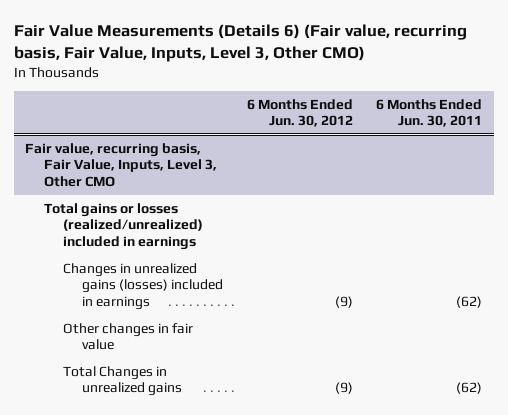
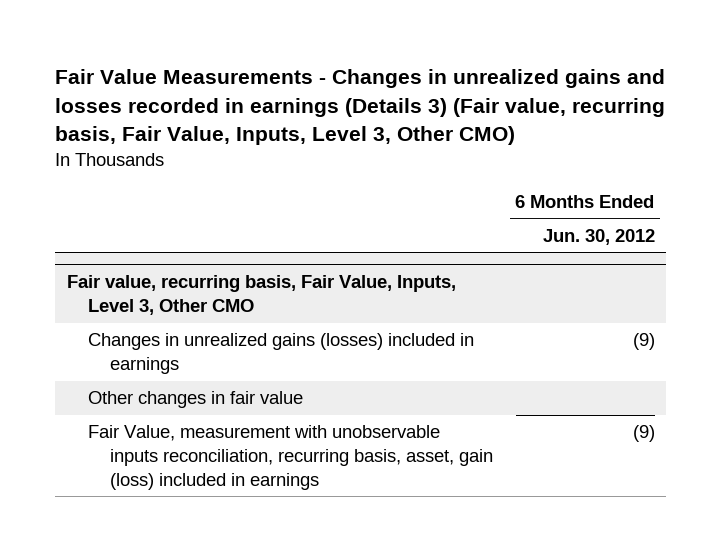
[13,23,467,62] Fair Value Measurements (Details 6) (Fair value, recurring basis, Fair Value, Inputs, Level 3, Other CMO) -> [55,68,666,146] Fair Value Measurements - Changes in unrealized gains and losses recorded in earnings (Details 3) (Fair value, recurring basis, Fair Value, Inputs, Level 3, Other CMO)
[376,98,483,128] 6 Months Ended Jun. 30, 2011 -> none
[44,202,204,251] Total gains or losses (realized/unrealized) included in earnings -> none
[63,365,183,397] Total Changes in unrealized gains -> [88,425,493,490] Fair Value, measurement with unobservable inputs reconciliation, recurring basis, asset, gain (loss) included in earnings

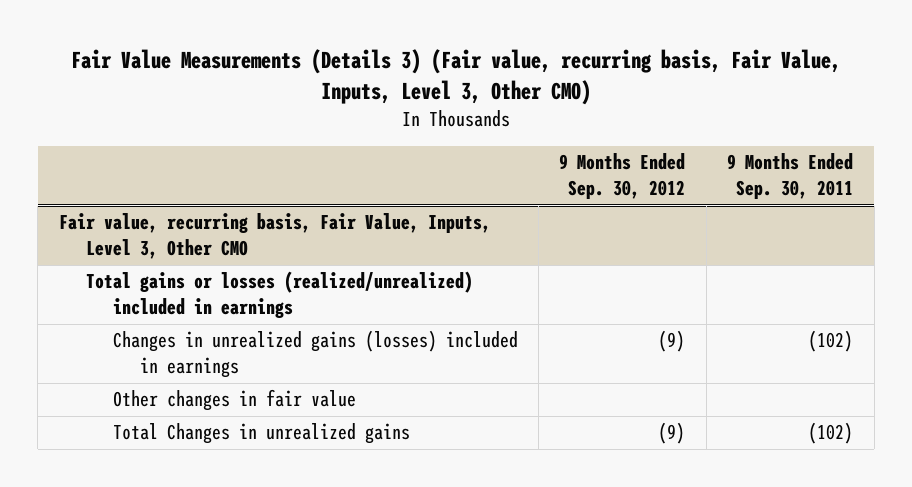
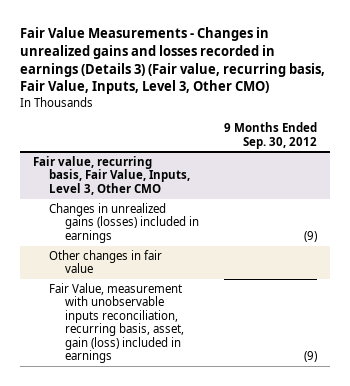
[70,49,841,106] Fair Value Measurements (Details 3) (Fair value, recurring basis, Fair Value, Inputs, Level 3, Other CMO) -> [20,27,326,95] Fair Value Measurements - Changes in unrealized gains and losses recorded in earnings (Details 3) (Fair value, recurring basis, Fair Value, Inputs, Level 3, Other CMO)
[727,153,854,200] 9 Months Ended Sep. 30, 2011 -> none
[85,271,473,319] Total gains or losses (realized/unrealized) included in earnings -> none
[112,423,410,445] Total Changes in unrealized gains -> [48,283,184,363] Fair Value, measurement with unobservable inputs reconciliation, recurring basis, asset, gain (loss) included in earnings

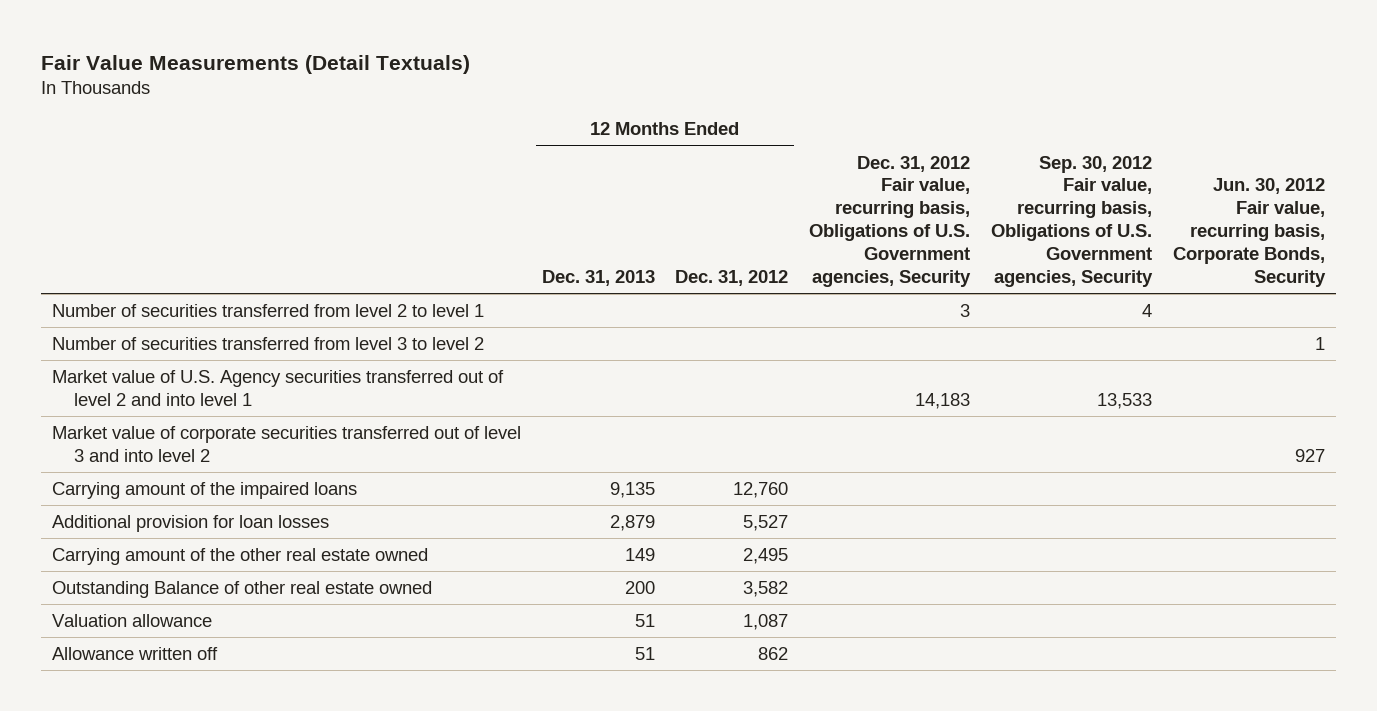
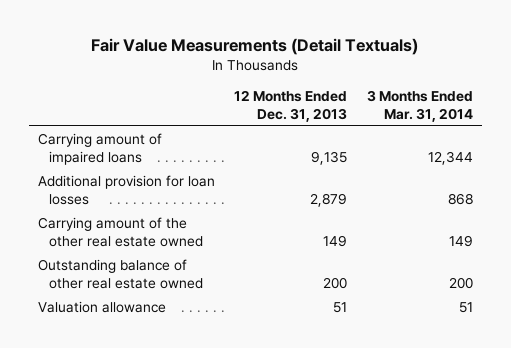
[675,269,789,286] Dec. 31, 2012 -> none
[809,155,972,287] Dec. 31, 2012 Fair value, recurring basis, Obligations of U.S. Government agencies, Security -> none
[991,155,1154,287] Sep. 30, 2012 Fair value, recurring basis, Obligations of U.S. Government agencies, Security -> none
[1173,178,1327,287] Jun. 30, 2012 Fair value, recurring basis, Corporate Bonds, Security -> none
none -> [366,89,473,123] 3 Months Ended Mar. 31, 2014
[51,303,484,317] Number of securities transferred from level 2 to level 1 -> none
[51,336,484,350] Number of securities transferred from level 3 to level 2 -> none
[51,369,504,406] Market value of U.S. Agency securities transferred out of level 2 and into level 1 -> none
[51,425,521,462] Market value of corporate securities transferred out of level 3 and into level 2 -> none
[51,481,357,499] Carrying amount of the impaired loans -> [38,132,163,166] Carrying amount of impaired loans
[51,580,432,598] Outstanding Balance of other real estate owned -> [38,258,204,290] Outstanding balance of other real estate owned
[51,646,218,660] Allowance written off -> none

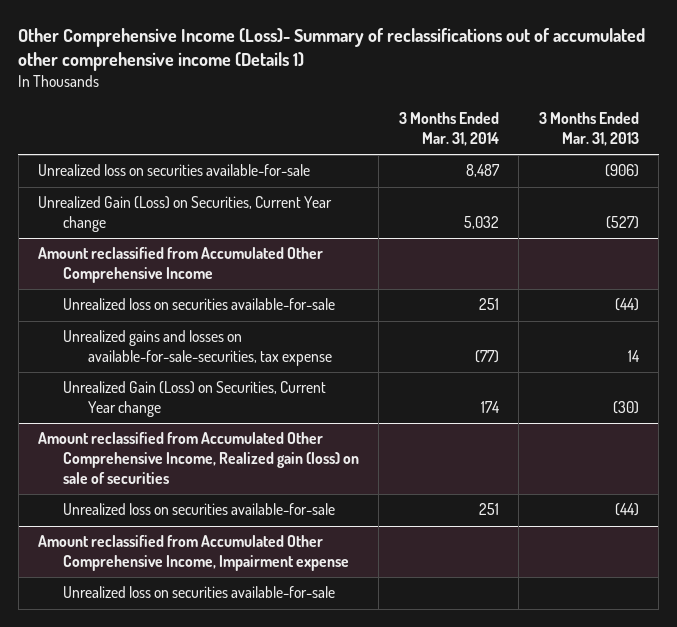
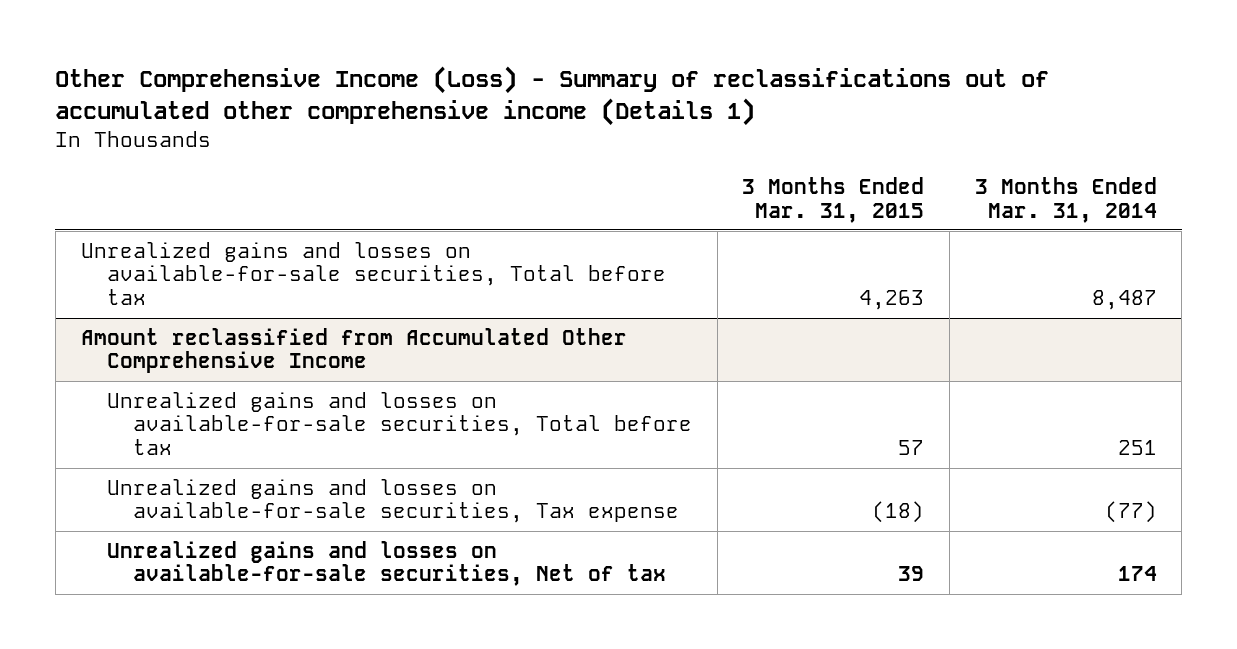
[18,28,646,72] Other Comprehensive Income (Loss)- Summary of reclassifications out of accumulated other comprehensive income (Details 1) -> [55,66,1050,127] Other Comprehensive Income (Loss) - Summary of reclassifications out of accumulated other comprehensive income (Details 1)
[538,112,639,146] 3 Months Ended Mar. 31, 2013 -> none
none -> [742,176,925,223] 3 Months Ended Mar. 31, 2015
[38,196,333,233] Unrealized Gain (Loss) on Securities, Current Year change -> none
[38,164,311,177] Unrealized loss on securities available-for-sale -> [80,241,666,306] Unrealized gains and losses on available-for-sale securities, Total before tax
[38,432,359,485] Amount reclassified from Accumulated Other Comprehensive Income, Realized gain (loss) on sale of securities -> none
[62,503,335,516] Unrealized loss on securities available-for-sale -> none
[38,535,349,572] Amount reclassified from Accumulated Other Comprehensive Income, Impairment expense -> none
[62,586,335,599] Unrealized loss on securities available-for-sale -> none
[62,298,335,311] Unrealized loss on securities available-for-sale -> [106,391,693,456] Unrealized gains and losses on available-for-sale securities, Total before tax
[62,330,332,367] Unrealized gains and losses on available-for-sale-securities, tax expense -> [106,478,680,524] Unrealized gains and losses on available-for-sale securities, Tax expense
[62,381,326,418] Unrealized Gain (Loss) on Securities, Current Year change -> [106,540,667,587] Unrealized gains and losses on available-for-sale securities, Net of tax

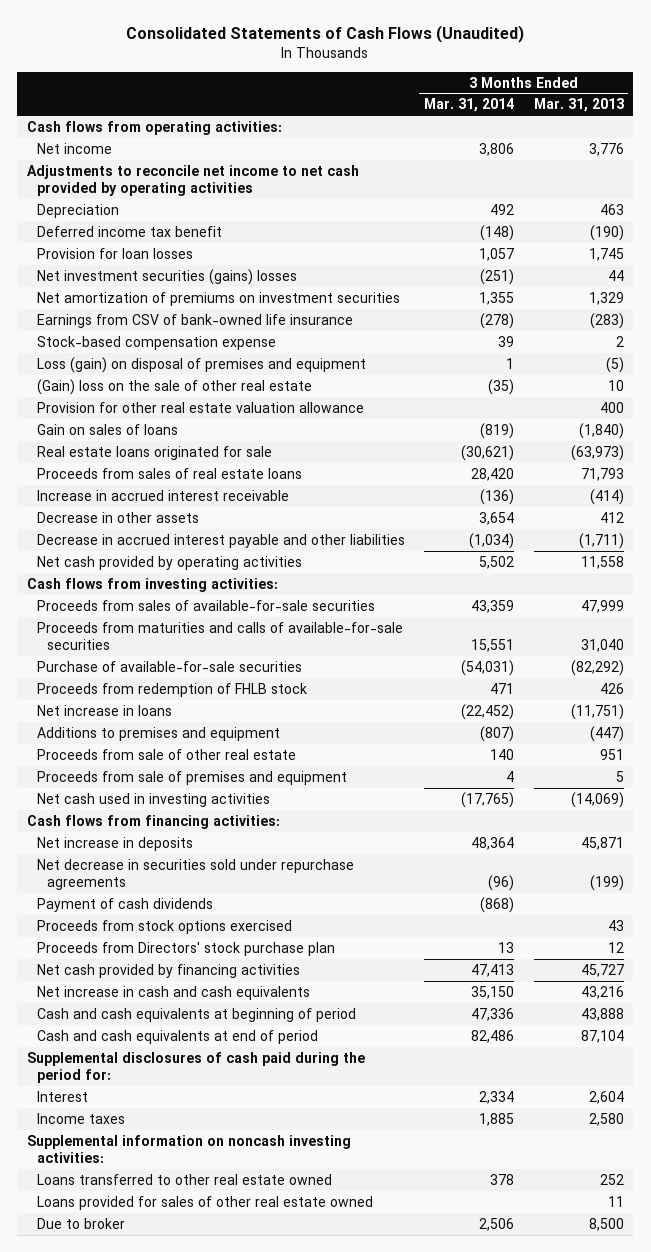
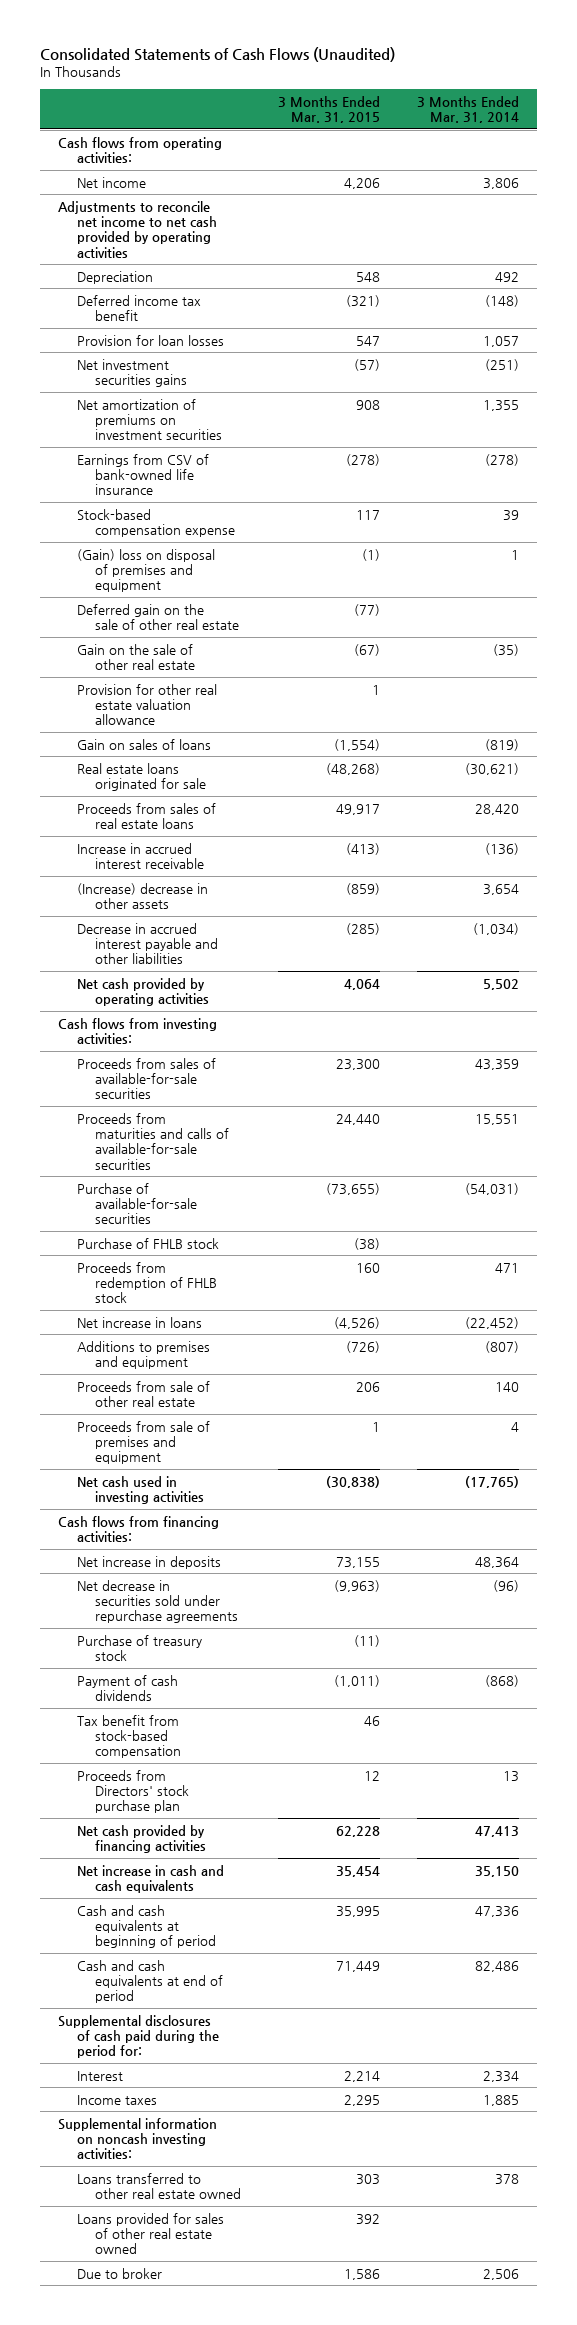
[533,98,624,113] Mar. 31, 2013 -> none
none -> [277,95,380,123] 3 Months Ended Mar. 31, 2015
[36,268,297,285] Net investment securities (gains) losses -> [76,358,188,387] Net investment securities gains
[36,356,366,373] Loss (gain) on disposal of premises and equipment -> [76,548,215,593] (Gain) loss on disposal of premises and equipment
none -> [76,603,240,630] Deferred gain on the sale of other real estate
[36,378,312,395] (Gain) loss on the sale of other real estate -> [76,643,196,670] Gain on the sale of other real estate
[36,511,199,523] Decrease in other assets -> [76,882,208,909] (Increase) decrease in other assets
none -> [76,1237,219,1249] Purchase of FHLB stock
none -> [76,1634,202,1661] Purchase of treasury stock
[36,919,292,934] Proceeds from stock options exercised -> none
none -> [76,1714,182,1759] Tax benefit from stock-based compensation

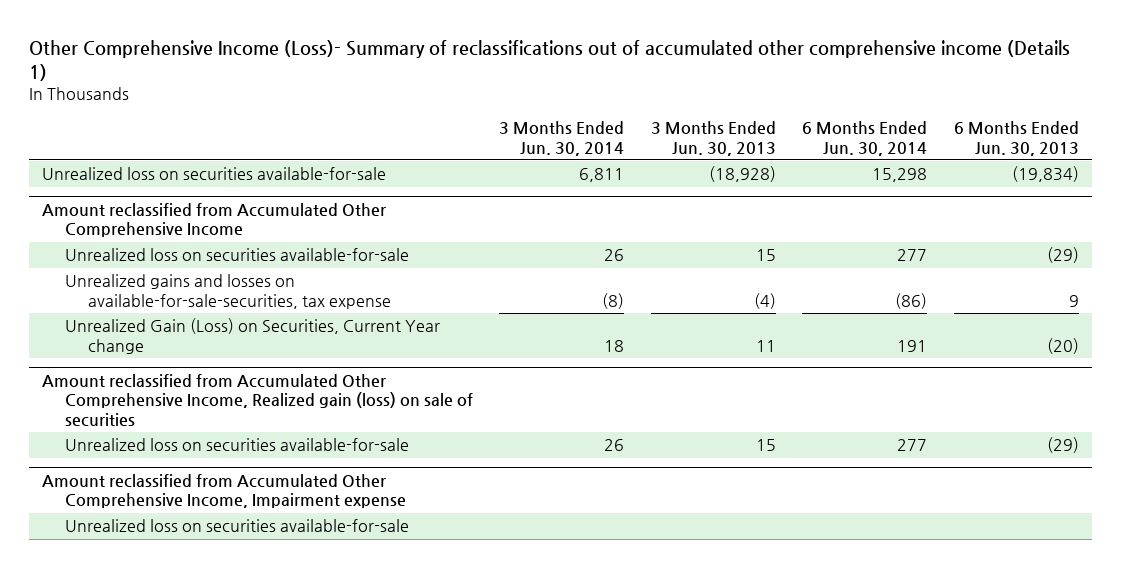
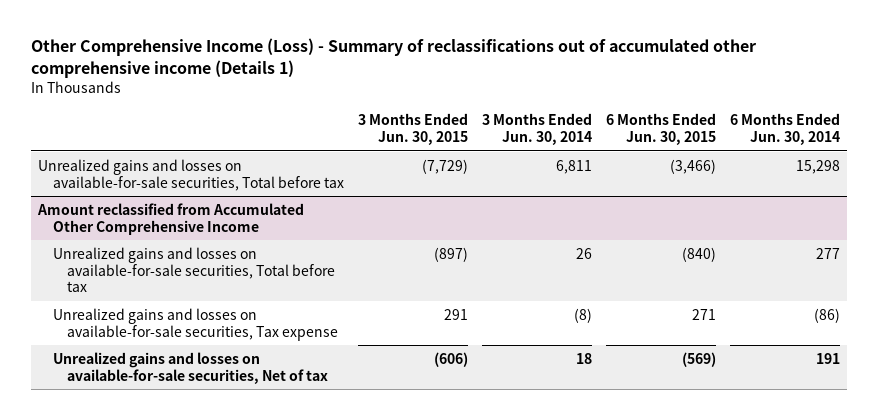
[29,39,1071,81] Other Comprehensive Income (Loss)- Summary of reclassifications out of accumulated other comprehensive income (Details 1) -> [30,38,756,78] Other Comprehensive Income (Loss) - Summary of reclassifications out of accumulated other comprehensive income (Details 1)
[650,121,776,156] 3 Months Ended Jun. 30, 2013 -> none
[953,121,1079,156] 6 Months Ended Jun. 30, 2013 -> none
none -> [357,113,468,146] 3 Months Ended Jun. 30, 2015
none -> [605,113,716,146] 6 Months Ended Jun. 30, 2015
[42,167,387,181] Unrealized loss on securities available-for-sale -> [37,158,344,191] Unrealized gains and losses on available-for-sale securities, Total before tax
[42,373,474,427] Amount reclassified from Accumulated Other Comprehensive Income, Realized gain (loss) on sale of securities -> none
[65,438,410,452] Unrealized loss on securities available-for-sale -> none
[42,473,407,509] Amount reclassified from Accumulated Other Comprehensive Income, Impairment expense -> none
[65,519,410,533] Unrealized loss on securities available-for-sale -> none
[65,248,410,262] Unrealized loss on securities available-for-sale -> [52,246,336,293] Unrealized gains and losses on available-for-sale securities, Total before tax
[65,274,391,309] Unrealized gains and losses on available-for-sale-securities, tax expense -> [52,307,339,341] Unrealized gains and losses on available-for-sale securities, Tax expense
[65,318,441,354] Unrealized Gain (Loss) on Securities, Current Year change -> [52,351,329,384] Unrealized gains and losses on available-for-sale securities, Net of tax

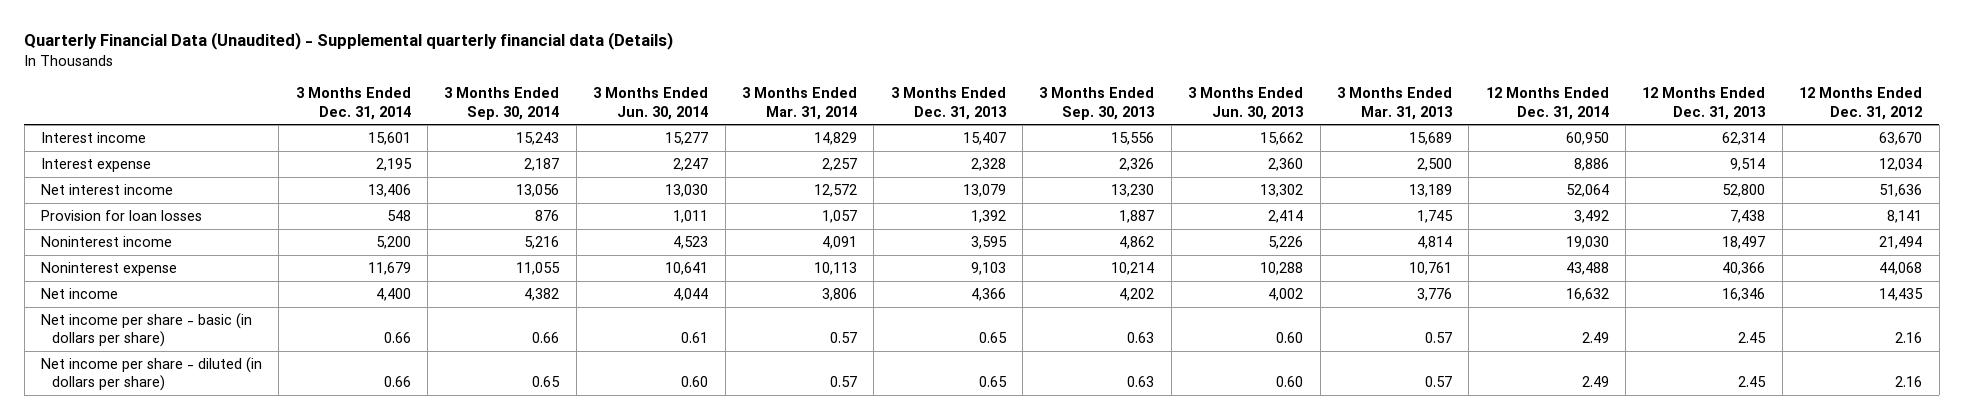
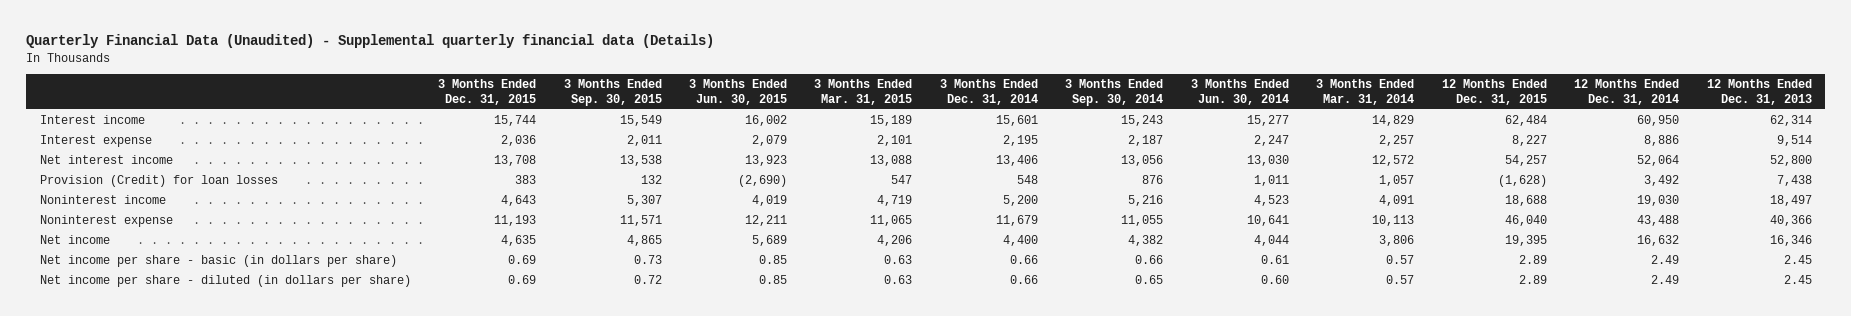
[890,87,1006,120] 3 Months Ended Dec. 31, 2013 -> none
[1039,87,1155,120] 3 Months Ended Sep. 30, 2013 -> none
[1188,87,1304,120] 3 Months Ended Jun. 30, 2013 -> none
[1336,87,1452,120] 3 Months Ended Mar. 31, 2013 -> none
[1799,87,1923,120] 12 Months Ended Dec. 31, 2012 -> none
none -> [438,78,537,105] 3 Months Ended Dec. 31, 2015
none -> [563,78,662,106] 3 Months Ended Sep. 30, 2015
none -> [689,78,788,105] 3 Months Ended Jun. 30, 2015
none -> [814,78,913,105] 3 Months Ended Mar. 31, 2015
none -> [1441,78,1547,105] 12 Months Ended Dec. 31, 2015
[40,209,202,221] Provision for loan losses -> [39,174,278,187] Provision (Credit) for loan losses

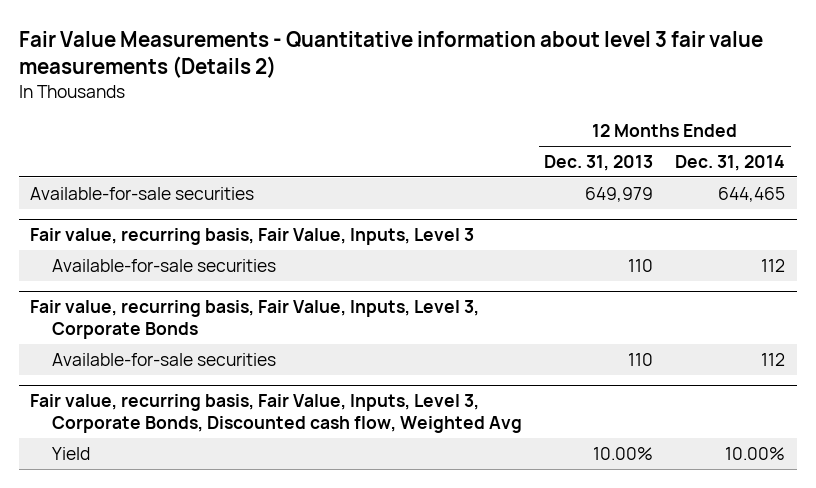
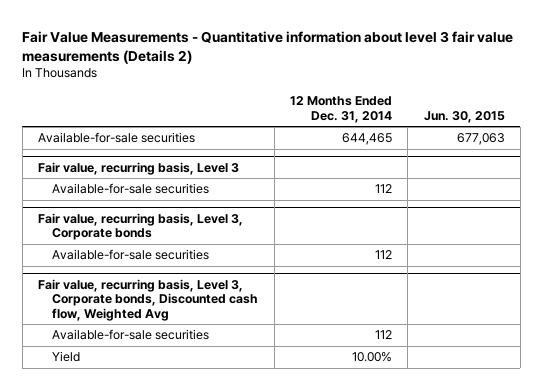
[544,154,654,171] Dec. 31, 2013 -> none
none -> [423,110,505,123] Jun. 30, 2015
[30,228,475,246] Fair value, recurring basis, Fair Value, Inputs, Level 3 -> [38,161,240,175] Fair value, recurring basis, Level 3
[30,300,480,339] Fair value, recurring basis, Fair Value, Inputs, Level 3, Corporate Bonds -> [38,212,244,241] Fair value, recurring basis, Level 3, Corporate bonds
[30,394,523,433] Fair value, recurring basis, Fair Value, Inputs, Level 3, Corporate Bonds, Discounted cash flow, Weighted Avg -> [38,278,259,321] Fair value, recurring basis, Level 3, Corporate bonds, Discounted cash flow, Weighted Avg
none -> [52,329,210,341] Available-for-sale securities

